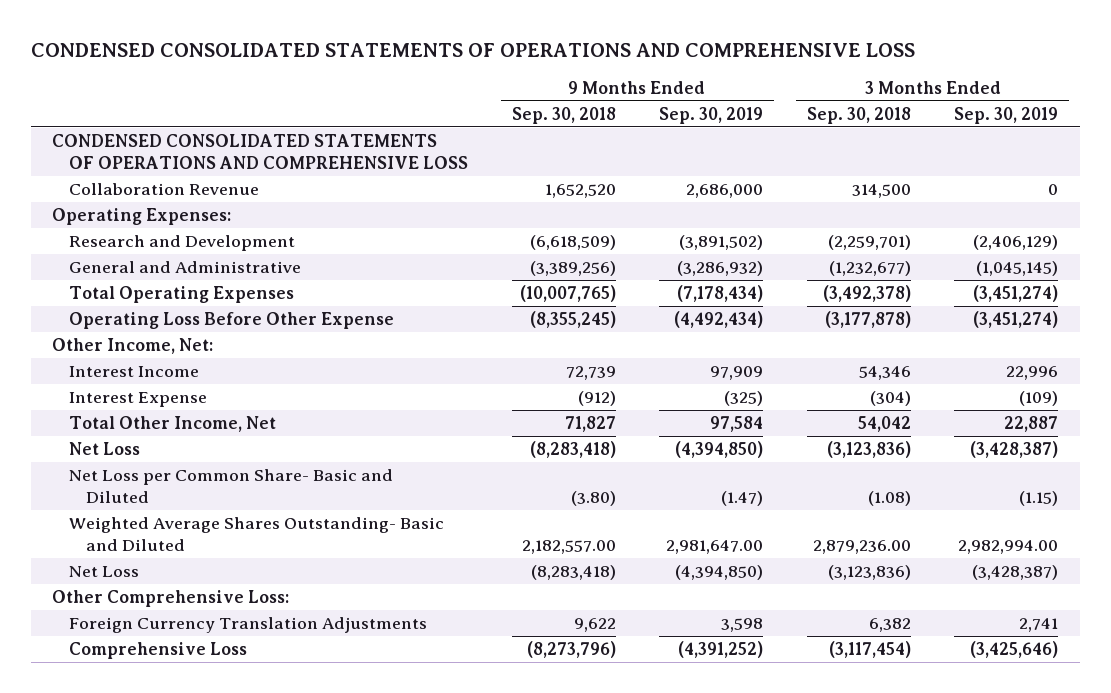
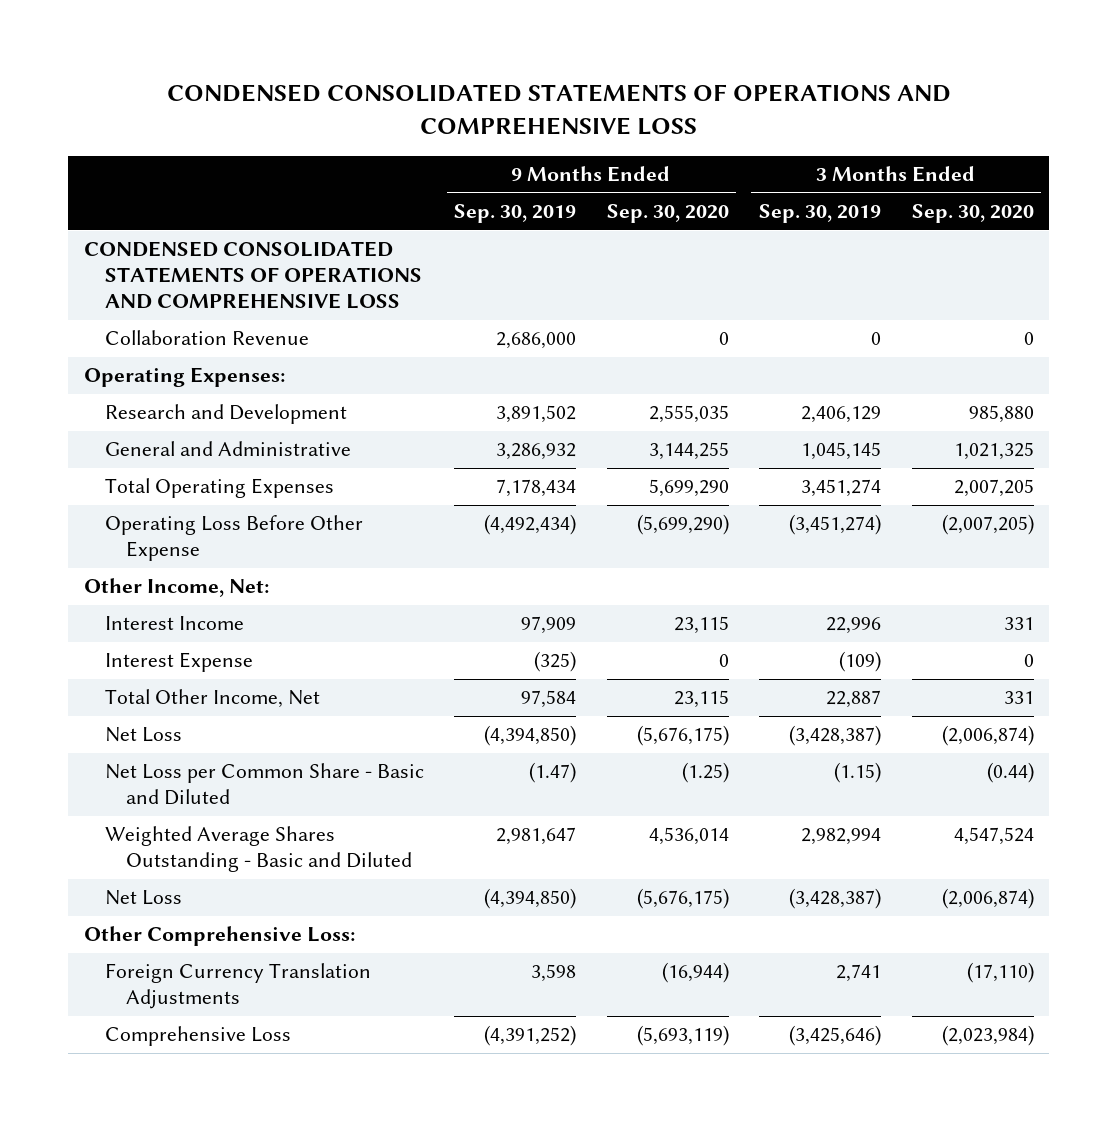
[511,106,616,124] Sep. 30, 2018 -> none
[806,106,911,124] Sep. 30, 2018 -> none
none -> [606,204,729,224] Sep. 30, 2020
none -> [911,204,1034,224] Sep. 30, 2020
[679,235,764,251] (3,891,502) -> [496,405,577,424] 3,891,502
[973,235,1059,251] (2,406,129) -> [801,406,882,424] 2,406,129
[677,261,764,277] (3,286,932) -> [496,443,577,461] 3,286,932
[976,261,1059,277] (1,045,145) -> [801,442,882,461] 1,045,145
[677,285,764,303] (7,178,434) -> [496,479,577,498] 7,178,434
[973,285,1059,303] (3,451,274) -> [801,479,882,498] 3,451,274
[69,469,394,503] Net Loss per Common Share- Basic and Diluted -> [104,763,424,806] Net Loss per Common Share - Basic and Diluted
[69,517,445,551] Weighted Average Shares Outstanding- Basic and Diluted -> [104,826,412,873] Weighted Average Shares Outstanding - Basic and Diluted
[666,539,764,554] 2,981,647.00 -> [496,827,577,846] 2,981,647
[958,539,1059,554] 2,982,994.00 -> [801,828,882,846] 2,982,994

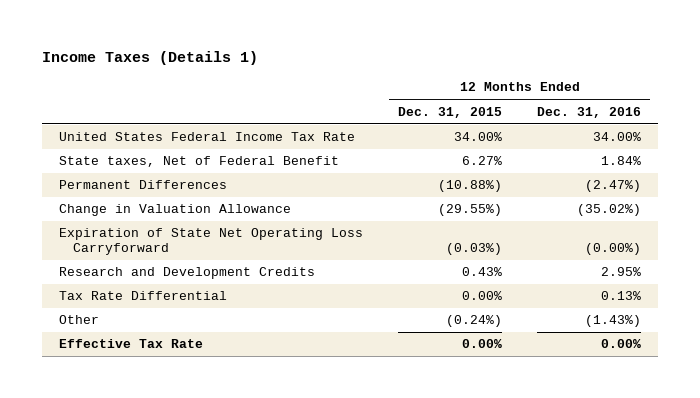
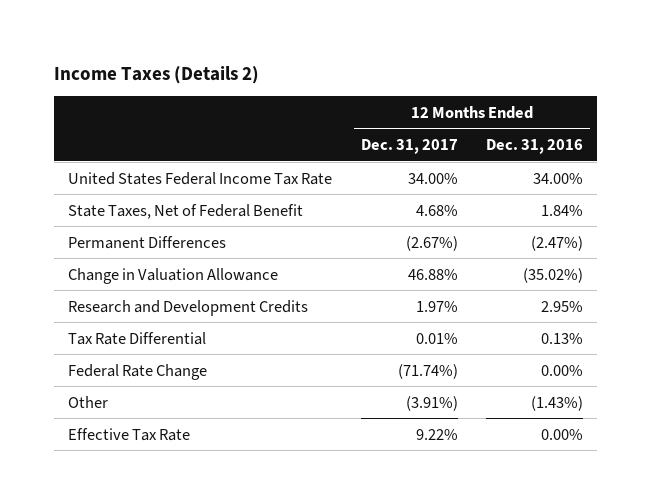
[41,50,258,65] Income Taxes (Details 1) -> [54,65,260,84] Income Taxes (Details 2)
[398,106,503,118] Dec. 31, 2015 -> none
none -> [360,139,458,155] Dec. 31, 2017
[59,156,340,168] State taxes, Net of Federal Benefit -> [68,203,304,219] State Taxes, Net of Federal Benefit
[59,228,364,256] Expiration of State Net Operating Loss Carryforward -> none
none -> [68,363,208,380] Federal Rate Change

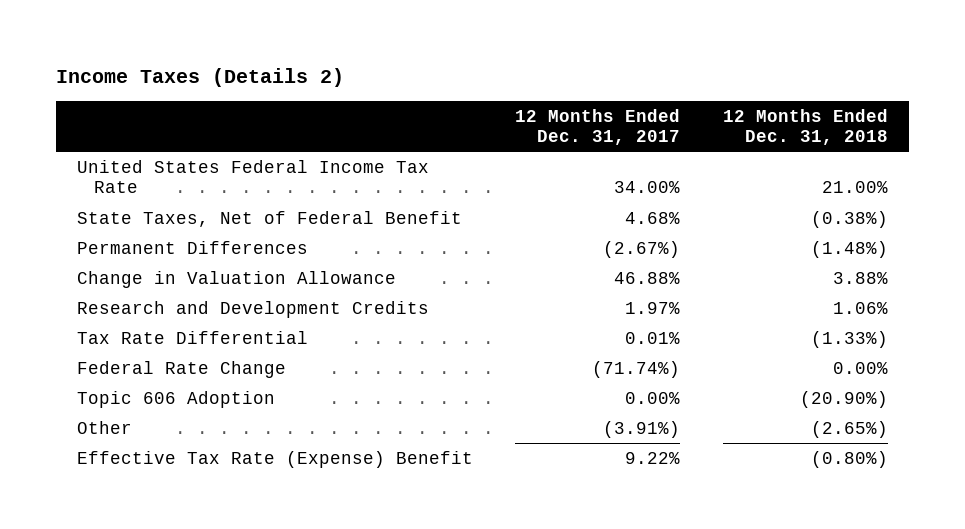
[485,139,583,155] Dec. 31, 2016 -> none
none -> [722,108,888,145] 12 Months Ended Dec. 31, 2018
none -> [77,390,276,408] Topic 606 Adoption
[68,427,191,441] Effective Tax Rate -> [77,450,474,468] Effective Tax Rate (Expense) Benefit

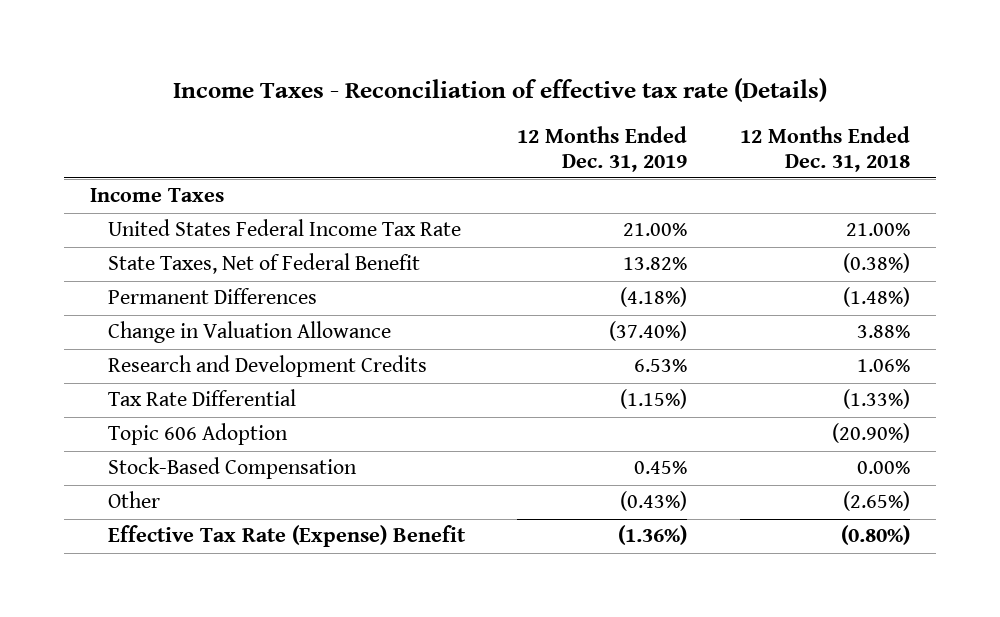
[56,68,345,88] Income Taxes (Details 2) -> [172,77,827,102] Income Taxes - Reconciliation of effective tax rate (Details)
[515,108,681,145] 12 Months Ended Dec. 31, 2017 -> none
none -> [517,125,688,172] 12 Months Ended Dec. 31, 2019
none -> [90,188,225,203] Income Taxes
[77,360,287,378] Federal Rate Change -> none
none -> [107,457,357,480] Stock-Based Compensation

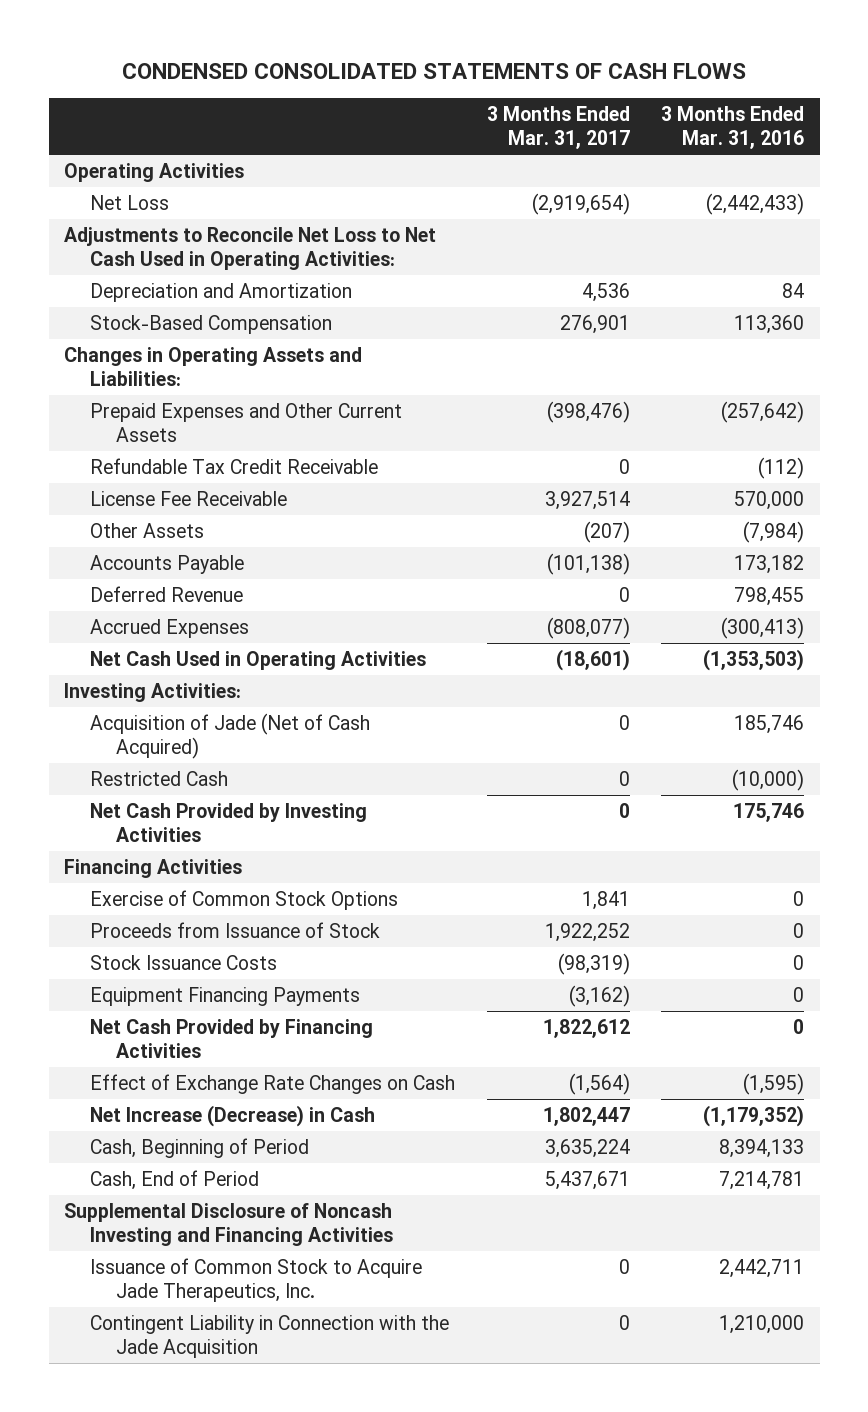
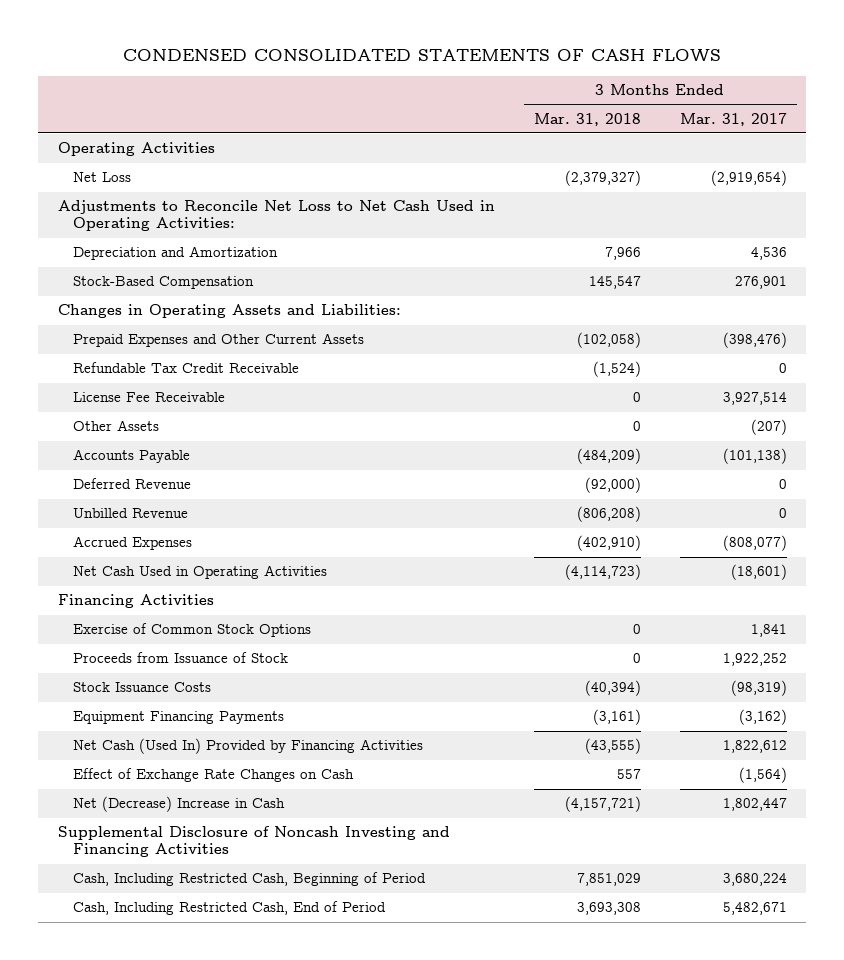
[661,105,805,150] 3 Months Ended Mar. 31, 2016 -> none
none -> [533,112,641,126] Mar. 31, 2018
none -> [73,508,189,519] Unbilled Revenue
[64,682,242,702] Investing Activities: -> none
[90,712,371,760] Acquisition of Jade (Net of Cash Acquired) -> none
[90,770,229,786] Restricted Cash -> none
[90,802,368,843] Net Cash Provided by Investing Activities -> none
[90,1018,374,1059] Net Cash Provided by Financing Activities -> [73,738,424,755] Net Cash (Used In) Provided by Financing Activities
[90,1137,310,1158] Cash, Beginning of Period -> none
[90,1169,260,1190] Cash, End of Period -> none
[90,1104,376,1127] Net Increase (Decrease) in Cash -> [73,796,286,813] Net (Decrease) Increase in Cash
[90,1257,423,1303] Issuance of Common Stock to Acquire Jade Therapeutics, Inc. -> none
[90,1314,450,1359] Contingent Liability in Connection with the Jade Acquisition -> none
none -> [73,872,427,887] Cash, Including Restricted Cash, Beginning of Period
none -> [73,901,387,916] Cash, Including Restricted Cash, End of Period

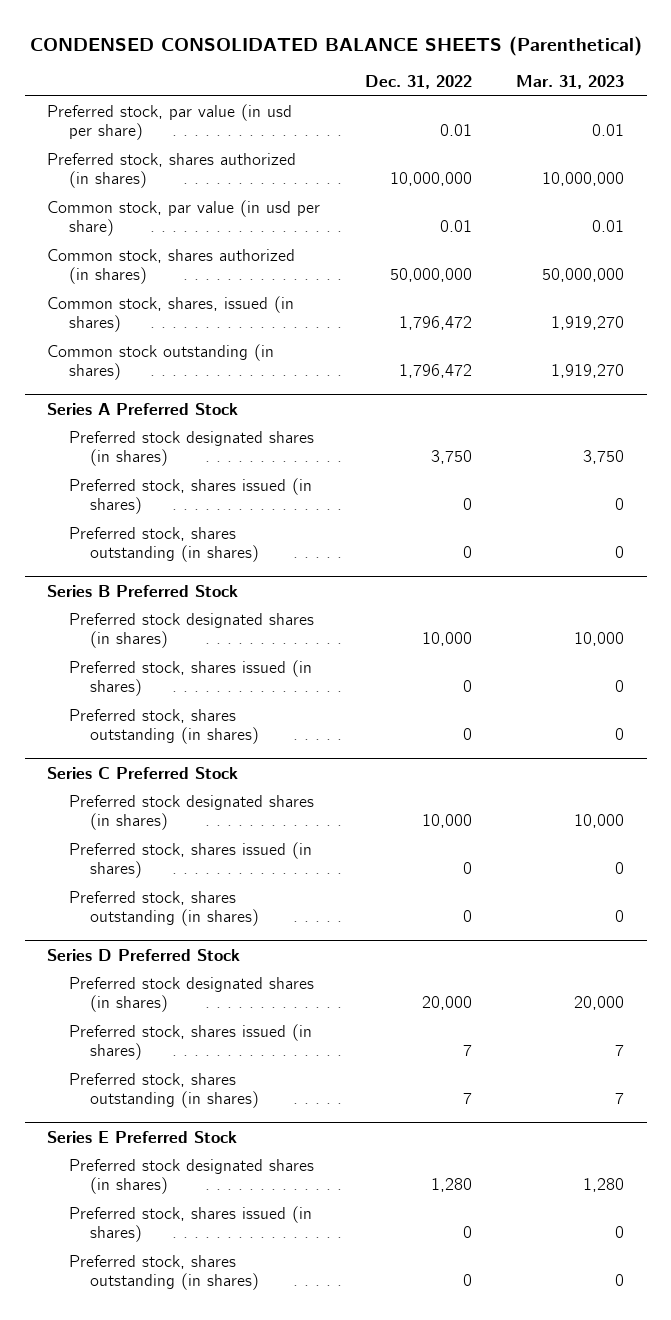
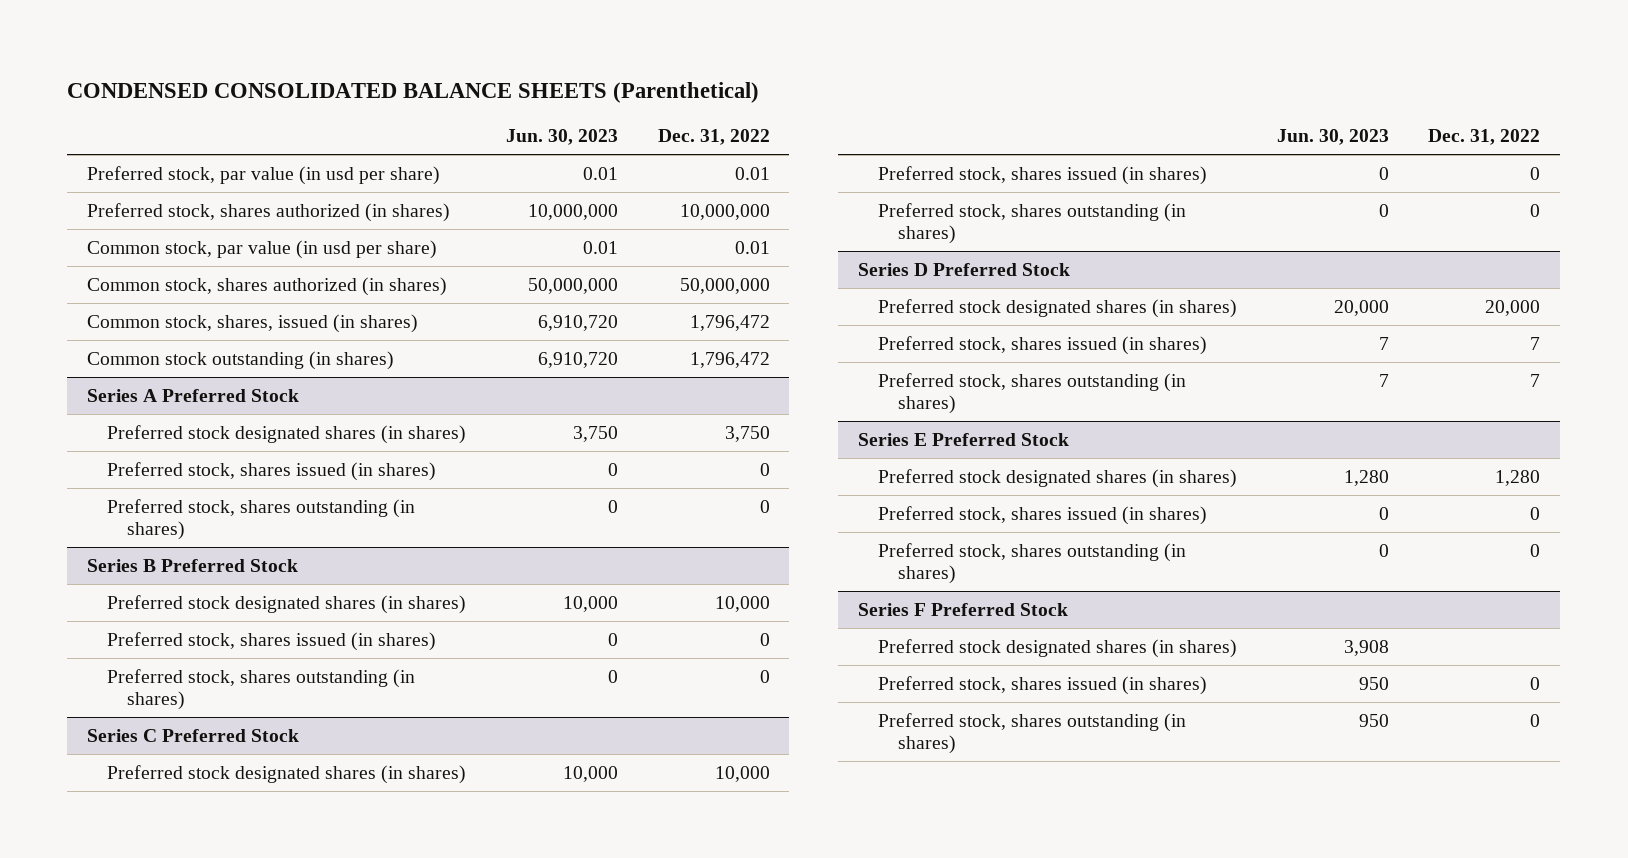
[516,75,625,90] Mar. 31, 2023 -> none
none -> [505,129,618,146] Jun. 30, 2023
none -> [858,602,1069,616] Series F Preferred Stock
none -> [877,638,1237,658] Preferred stock designated shares (in shares)
none -> [877,675,1207,695] Preferred stock, shares issued (in shares)
none -> [877,712,1186,755] Preferred stock, shares outstanding (in shares)

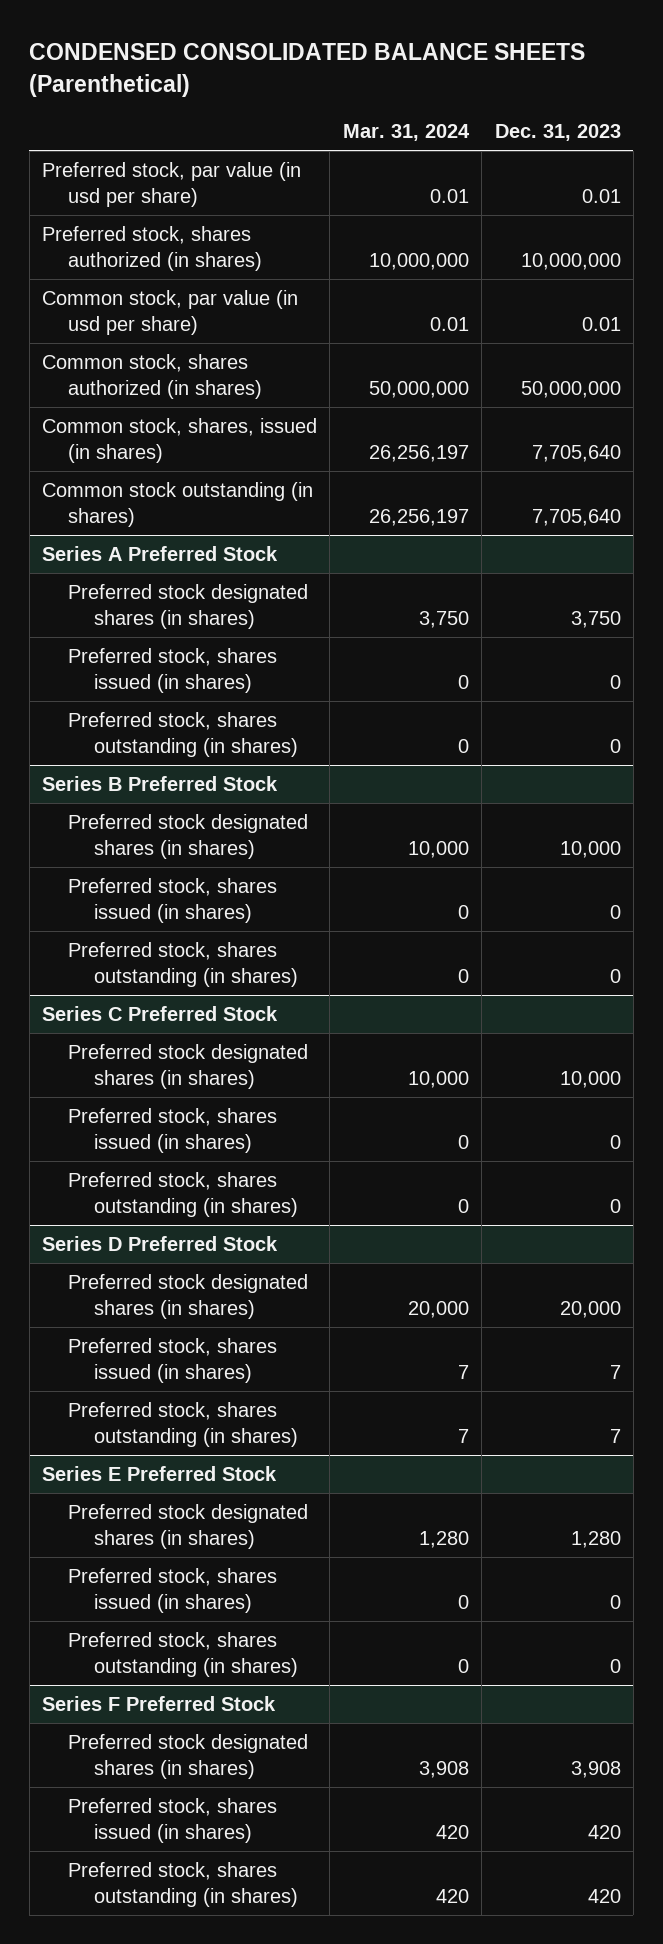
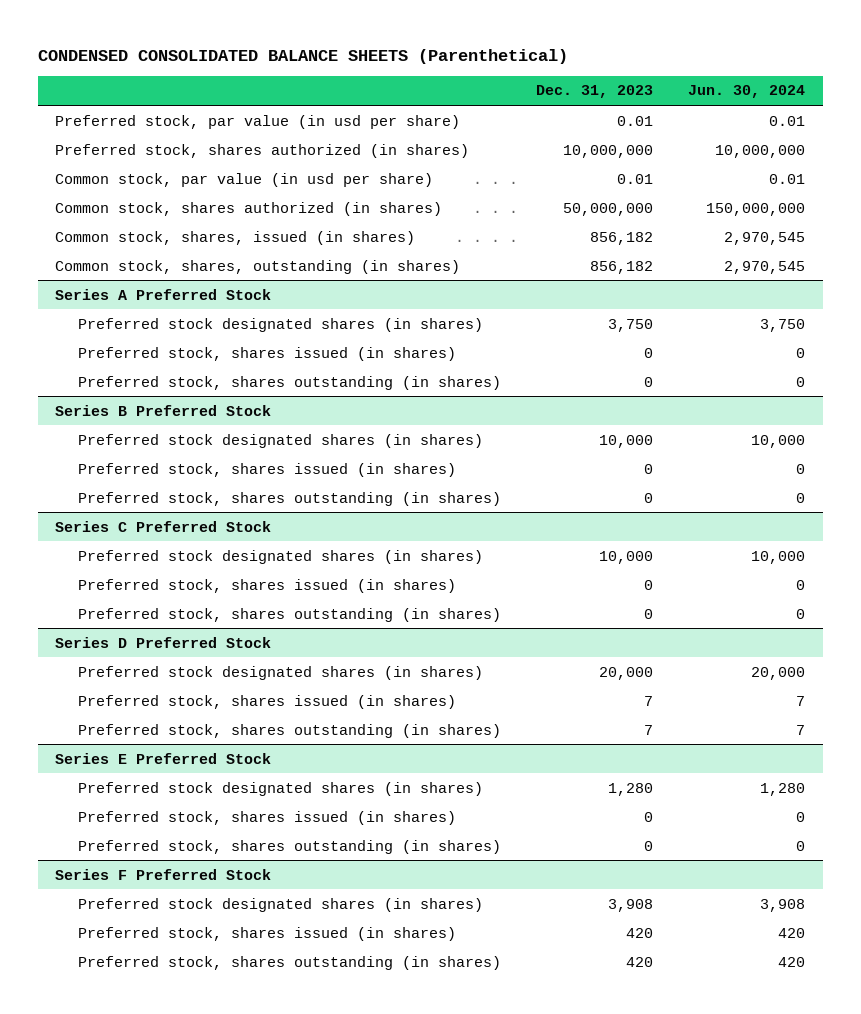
[342,123,470,141] Mar. 31, 2024 -> none
none -> [688,85,806,99] Jun. 30, 2024
[531,444,621,462] 7,705,640 -> [590,231,654,245] 856,182
[42,482,314,527] Common stock outstanding (in shares) -> [55,259,461,274] Common stock, shares, outstanding (in shares)
[531,508,621,526] 7,705,640 -> [590,260,654,274] 856,182

